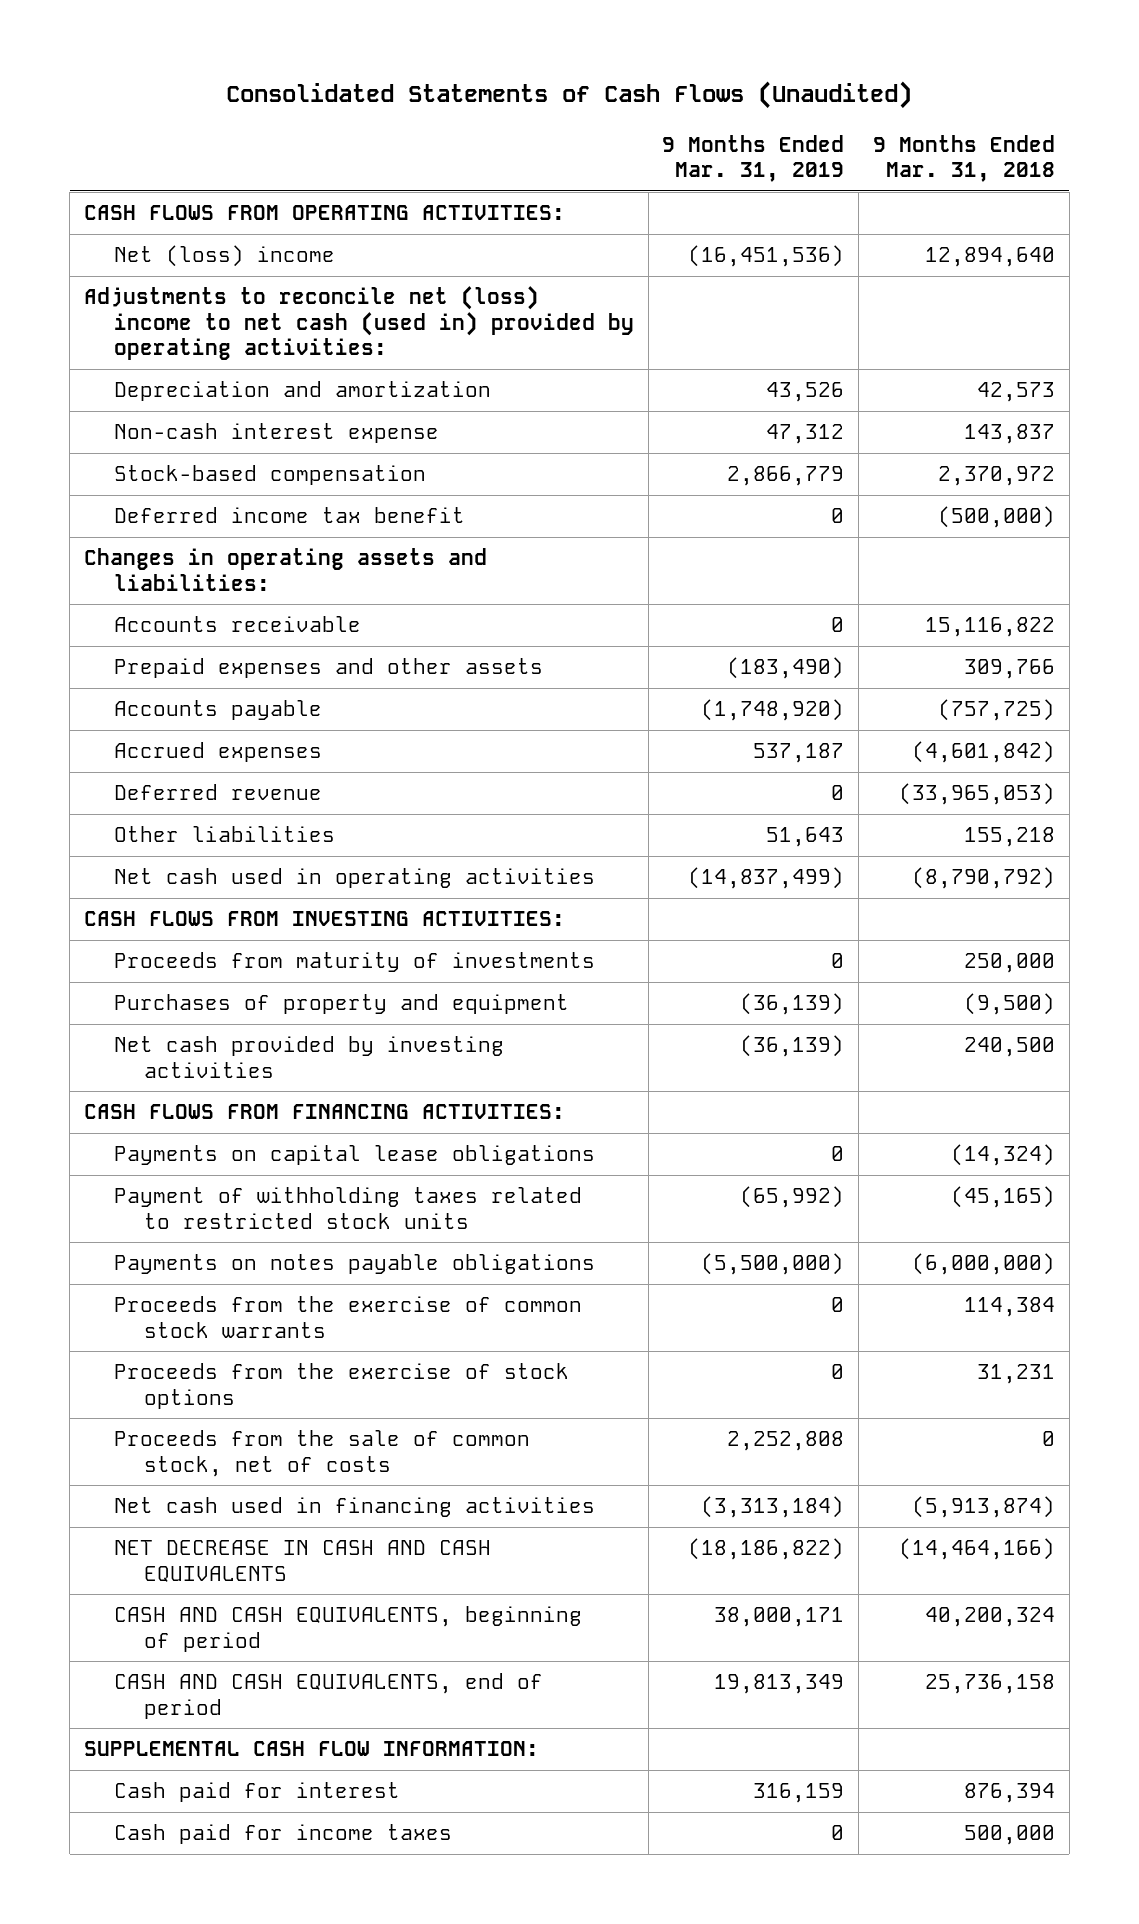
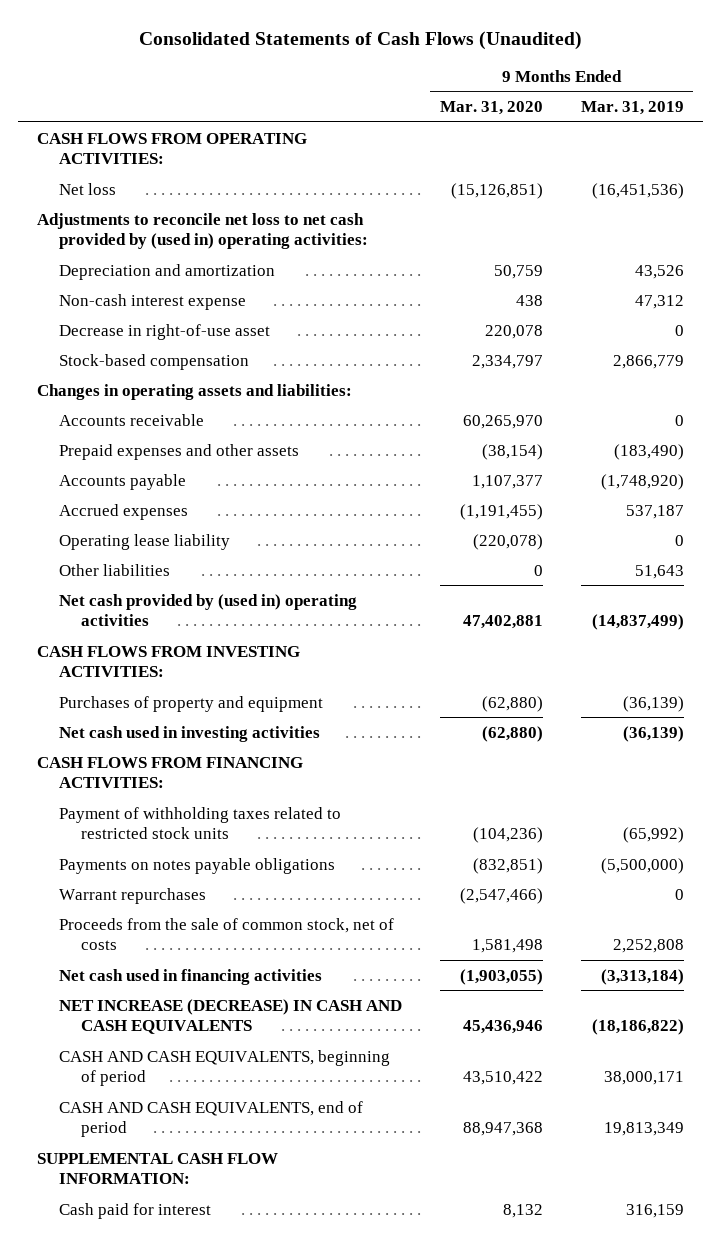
[872,134,1055,183] 9 Months Ended Mar. 31, 2018 -> none
none -> [439,101,543,116] Mar. 31, 2020
[113,245,335,268] Net (loss) income -> [58,182,116,195] Net loss
[83,286,634,361] Adjustments to reconcile net (loss) income to net cash (used in) provided by operating activities: -> [37,212,368,250] Adjustments to reconcile net loss to net cash provided by (used in) operating activities:
none -> [58,323,270,340] Decrease in right-of-use asset
[113,507,465,524] Deferred income tax benefit -> none
[113,784,322,801] Deferred revenue -> none
none -> [58,533,230,550] Operating lease liability
[113,868,595,889] Net cash used in operating activities -> [58,593,357,627] Net cash provided by (used in) operating activities
[113,952,595,973] Proceeds from maturity of investments -> none
[113,1036,504,1078] Net cash provided by investing activities -> [58,725,320,742] Net cash used in investing activities
[113,1145,595,1166] Payments on capital lease obligations -> none
[113,1296,582,1338] Proceeds from the exercise of common stock warrants -> none
[113,1363,569,1409] Proceeds from the exercise of stock options -> none
none -> [58,887,206,904] Warrant repurchases
[113,1540,491,1582] NET DECREASE IN CASH AND CASH EQUIVALENTS -> [58,998,402,1035] NET INCREASE (DECREASE) IN CASH AND CASH EQUIVALENTS
[113,1824,452,1845] Cash paid for income taxes -> none

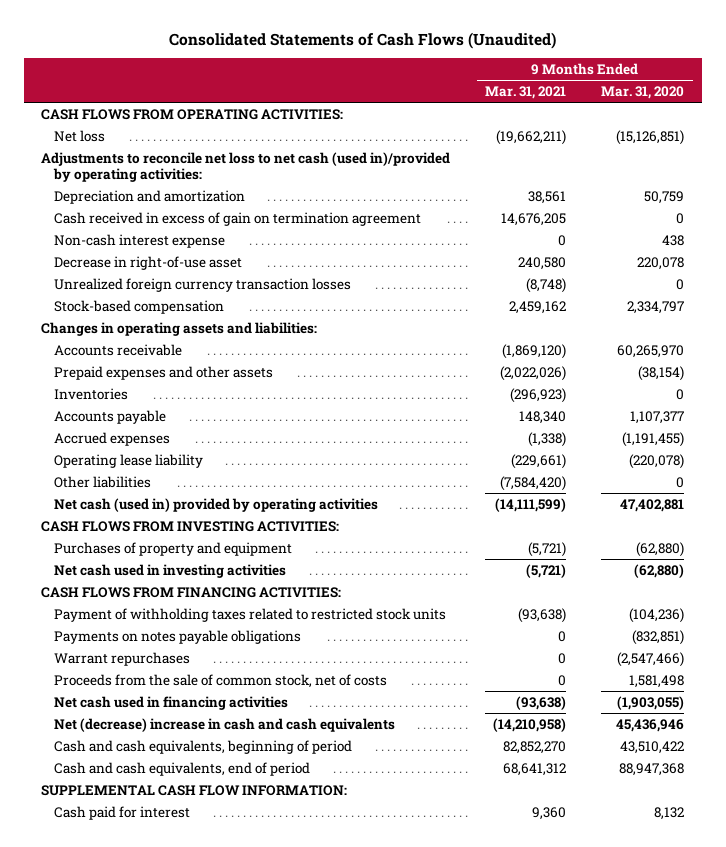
[580,101,684,116] Mar. 31, 2019 -> none
none -> [485,86,567,100] Mar. 31, 2021
[37,212,368,250] Adjustments to reconcile net loss to net cash provided by (used in) operating activities: -> [41,151,451,183] Adjustments to reconcile net loss to net cash (used in)/provided by operating activities:
none -> [54,211,422,226] Cash received in excess of gain on termination agreement
none -> [54,277,352,292] Unrealized foreign currency transaction losses
none -> [54,387,129,400] Inventories
[58,593,357,627] Net cash provided by (used in) operating activities -> [54,497,379,512] Net cash (used in) provided by operating activities
[58,998,402,1035] NET INCREASE (DECREASE) IN CASH AND CASH EQUIVALENTS -> [54,717,396,732] Net (decrease) increase in cash and cash equivalents
[58,1049,390,1087] CASH AND CASH EQUIVALENTS, beginning of period -> [54,739,353,754] Cash and cash equivalents, beginning of period
[58,1100,363,1138] CASH AND CASH EQUIVALENTS, end of period -> [54,761,311,776] Cash and cash equivalents, end of period

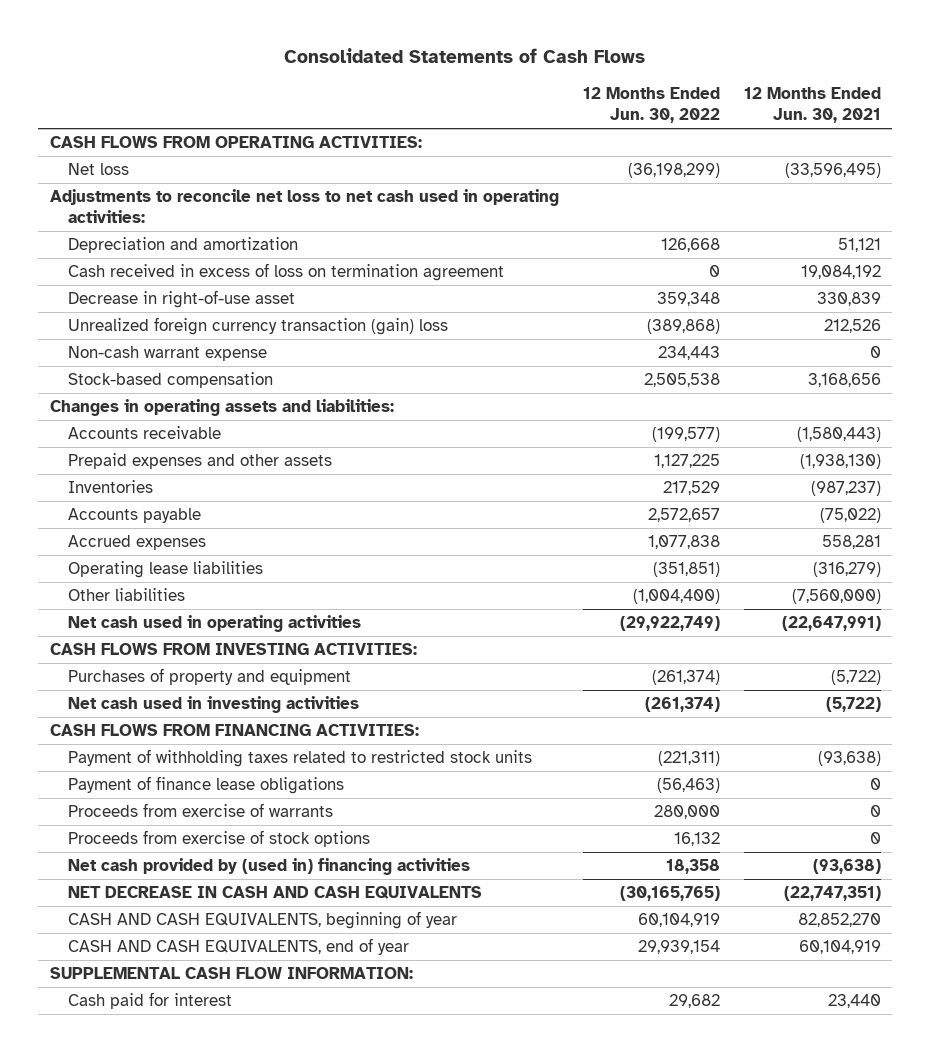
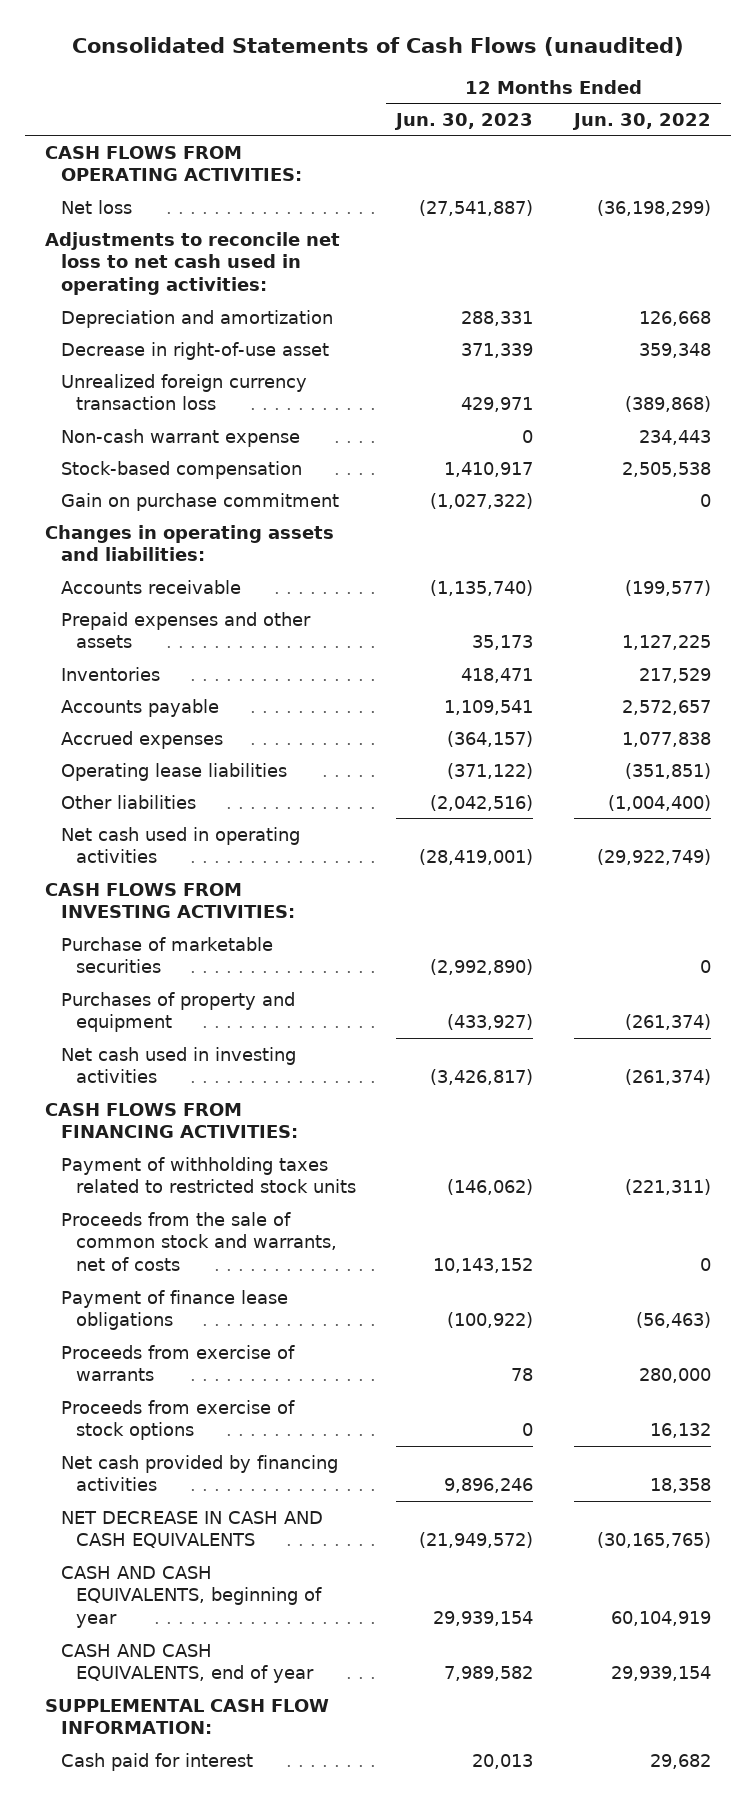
[284,48,646,64] Consolidated Statements of Cash Flows -> [72,36,685,56] Consolidated Statements of Cash Flows (unaudited)
[743,87,881,123] 12 Months Ended Jun. 30, 2021 -> none
none -> [394,112,534,130] Jun. 30, 2023
[68,263,505,282] Cash received in excess of loss on termination agreement -> none
[68,317,449,336] Unrealized foreign currency transaction (gain) loss -> [60,373,307,411] Unrealized foreign currency transaction loss
none -> [60,492,339,511] Gain on purchase commitment
none -> [60,936,273,974] Purchase of marketable securities
none -> [60,1211,337,1272] Proceeds from the sale of common stock and warrants, net of costs
[68,858,471,876] Net cash provided by (used in) financing activities -> [60,1454,338,1492] Net cash provided by financing activities

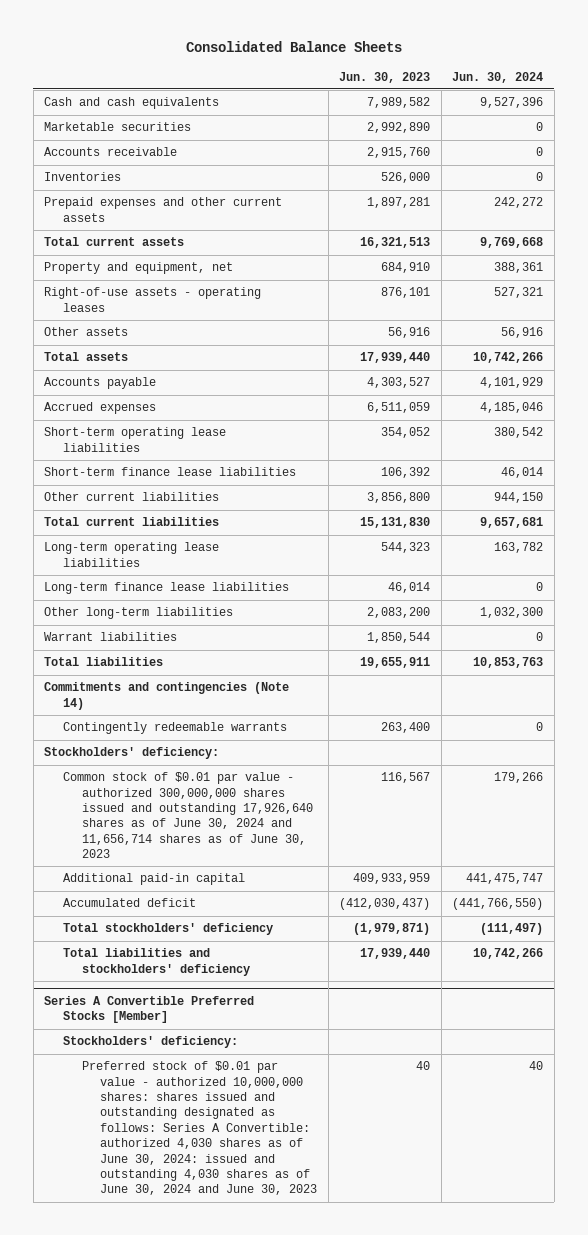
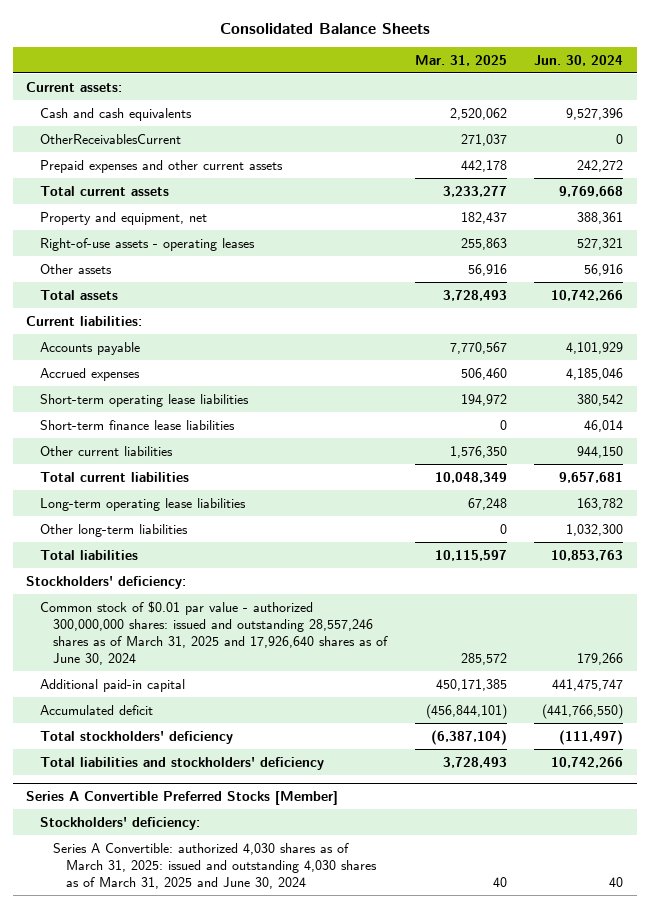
[339,71,431,83] Jun. 30, 2023 -> none
none -> [414,54,507,66] Mar. 31, 2025
none -> [26,81,123,92] Current assets:
[44,122,192,132] Marketable securities -> none
[44,147,178,157] Accounts receivable -> none
[44,172,122,182] Inventories -> none
none -> [39,133,181,144] OtherReceivablesCurrent
none -> [26,315,143,326] Current liabilities:
[44,582,290,595] Long-term finance lease liabilities -> none
[44,632,178,642] Warrant liabilities -> none
[44,682,290,710] Commitments and contingencies (Note 14) -> none
[62,722,287,735] Contingently redeemable warrants -> none
[62,772,313,859] Common stock of $0.01 par value - authorized 300,000,000 shares issued and outstanding 17,926,640 shares as of June 30, 2024 and 11,656,714 shares as of June 30, 2023 -> [39,600,389,665] Common stock of $0.01 par value - authorized 300,000,000 shares: issued and outstanding 28,557,246 shares as of March 31, 2025 and 17,926,640 shares as of June 30, 2024
[81,1061,318,1196] Preferred stock of $0.01 par value - authorized 10,000,000 shares: shares issued and outstanding designated as follows: Series A Convertible: authorized 4,030 shares as of June 30, 2024: issued and outstanding 4,030 shares as of June 30, 2024 and June 30, 2023 -> [53,842,378,889] Series A Convertible: authorized 4,030 shares as of March 31, 2025: issued and outstanding 4,030 shares as of March 31, 2025 and June 30, 2024

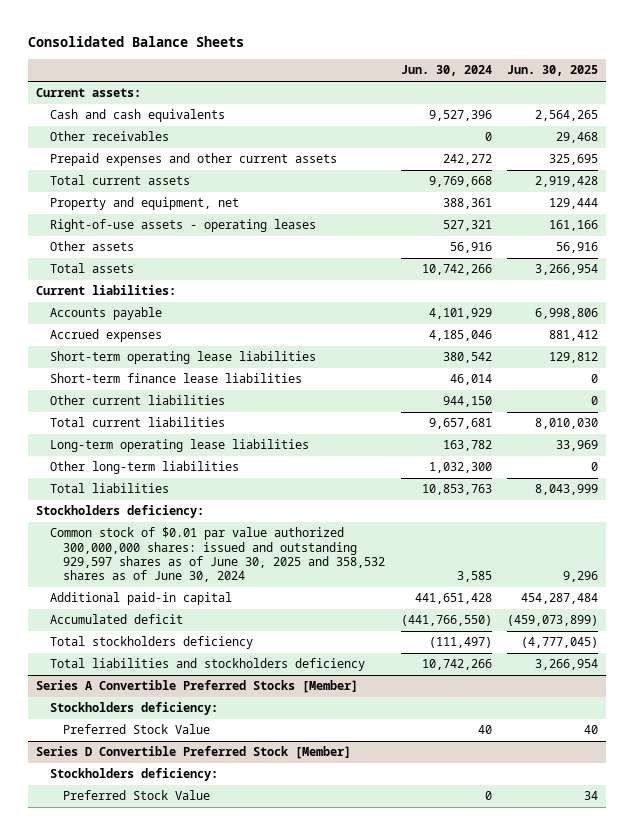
[414,54,507,66] Mar. 31, 2025 -> none
none -> [507,65,599,77] Jun. 30, 2025
[39,133,181,144] OtherReceivablesCurrent -> [49,131,169,142] Other receivables
[26,575,187,589] Stockholders' deficiency: -> [36,505,205,519] Stockholders deficiency:
[39,600,389,665] Common stock of $0.01 par value - authorized 300,000,000 shares: issued and outstanding 28,557,246 shares as of March 31, 2025 and 17,926,640 shares as of June 30, 2024 -> [49,527,386,583] Common stock of $0.01 par value authorized 300,000,000 shares: issued and outstanding 929,597 shares as of June 30, 2025 and 358,532 shares as of June 30, 2024
[577,652,624,665] 179,266 -> [456,571,492,583] 3,585
[552,678,624,691] 441,475,747 -> [414,593,492,605] 441,651,428
[39,730,233,744] Total stockholders' deficiency -> [49,636,253,650] Total stockholders deficiency
[39,756,324,770] Total liabilities and stockholders' deficiency -> [49,658,365,672] Total liabilities and stockholders deficiency
[39,816,200,830] Stockholders' deficiency: -> [49,702,218,716] Stockholders deficiency:
[53,842,378,889] Series A Convertible: authorized 4,030 shares as of March 31, 2025: issued and outstanding 4,030 shares as of March 31, 2025 and June 30, 2024 -> [63,724,211,735] Preferred Stock Value
none -> [36,746,352,760] Series D Convertible Preferred Stock [Member]
none -> [49,768,218,782] Stockholders deficiency:
none -> [63,790,211,801] Preferred Stock Value

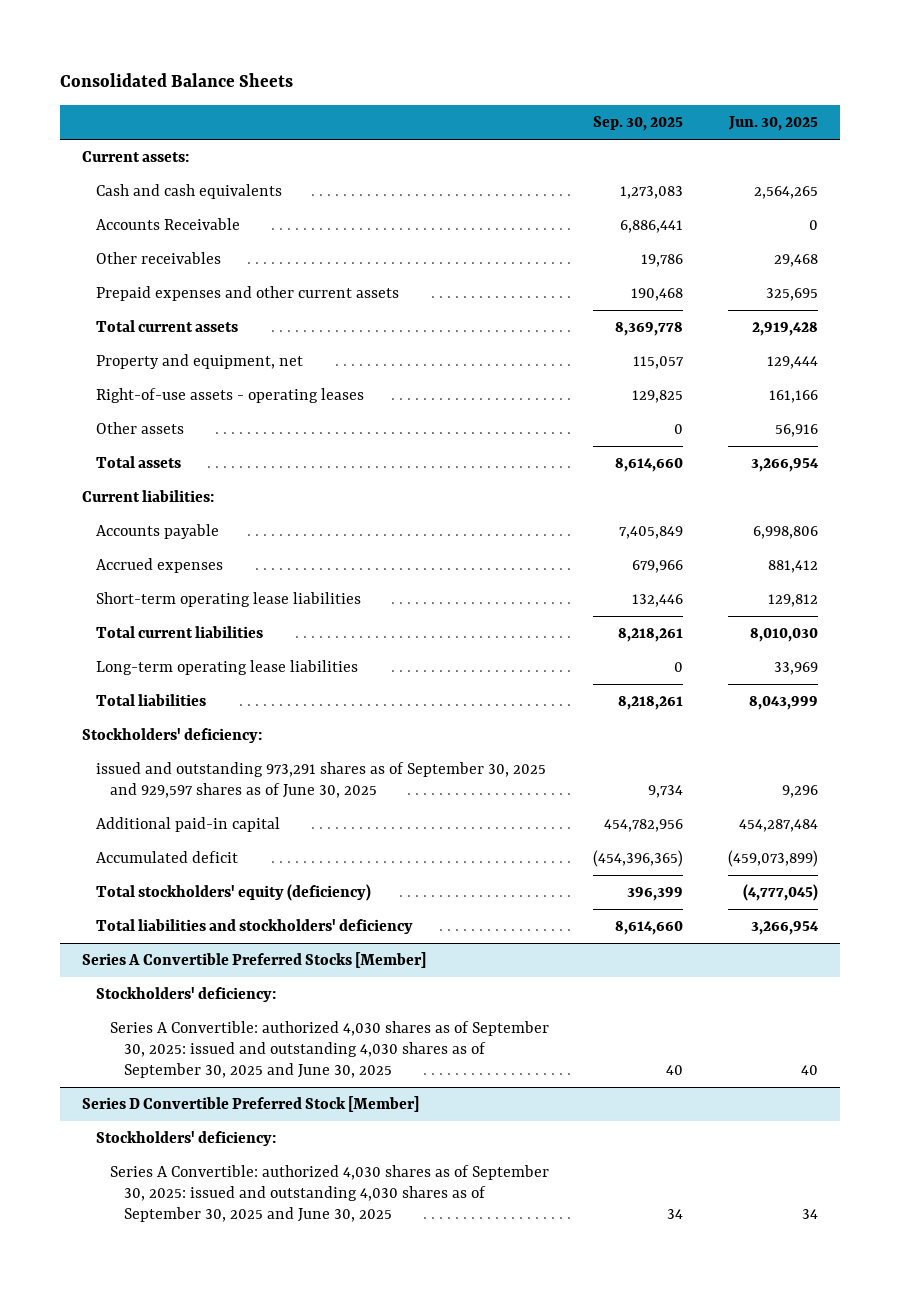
[400,65,492,77] Jun. 30, 2024 -> none
none -> [593,116,684,132] Sep. 30, 2025
none -> [96,218,241,231] Accounts Receivable
[49,373,302,384] Short-term finance lease liabilities -> none
[49,395,225,406] Other current liabilities -> none
[49,461,239,475] Other long-term liabilities -> none
[36,505,205,519] Stockholders deficiency: -> [82,728,263,744] Stockholders' deficiency:
[49,527,386,583] Common stock of $0.01 par value authorized 300,000,000 shares: issued and outstanding 929,597 shares as of June 30, 2025 and 358,532 shares as of June 30, 2024 -> [96,762,547,799] issued and outstanding 973,291 shares as of September 30, 2025 and 929,597 shares as of June 30, 2025
[49,636,253,650] Total stockholders deficiency -> [96,884,372,902] Total stockholders' equity (deficiency)
[49,658,365,672] Total liabilities and stockholders deficiency -> [96,919,414,935] Total liabilities and stockholders' deficiency
[49,702,218,716] Stockholders deficiency: -> [96,987,277,1003] Stockholders' deficiency:
[63,724,211,735] Preferred Stock Value -> [110,1021,550,1079] Series A Convertible: authorized 4,030 shares as of September 30, 2025: issued and outstanding 4,030 shares as of September 30, 2025 and June 30, 2025
[49,768,218,782] Stockholders deficiency: -> [96,1131,277,1147] Stockholders' deficiency:
[63,790,211,801] Preferred Stock Value -> [110,1165,550,1223] Series A Convertible: authorized 4,030 shares as of September 30, 2025: issued and outstanding 4,030 shares as of September 30, 2025 and June 30, 2025

